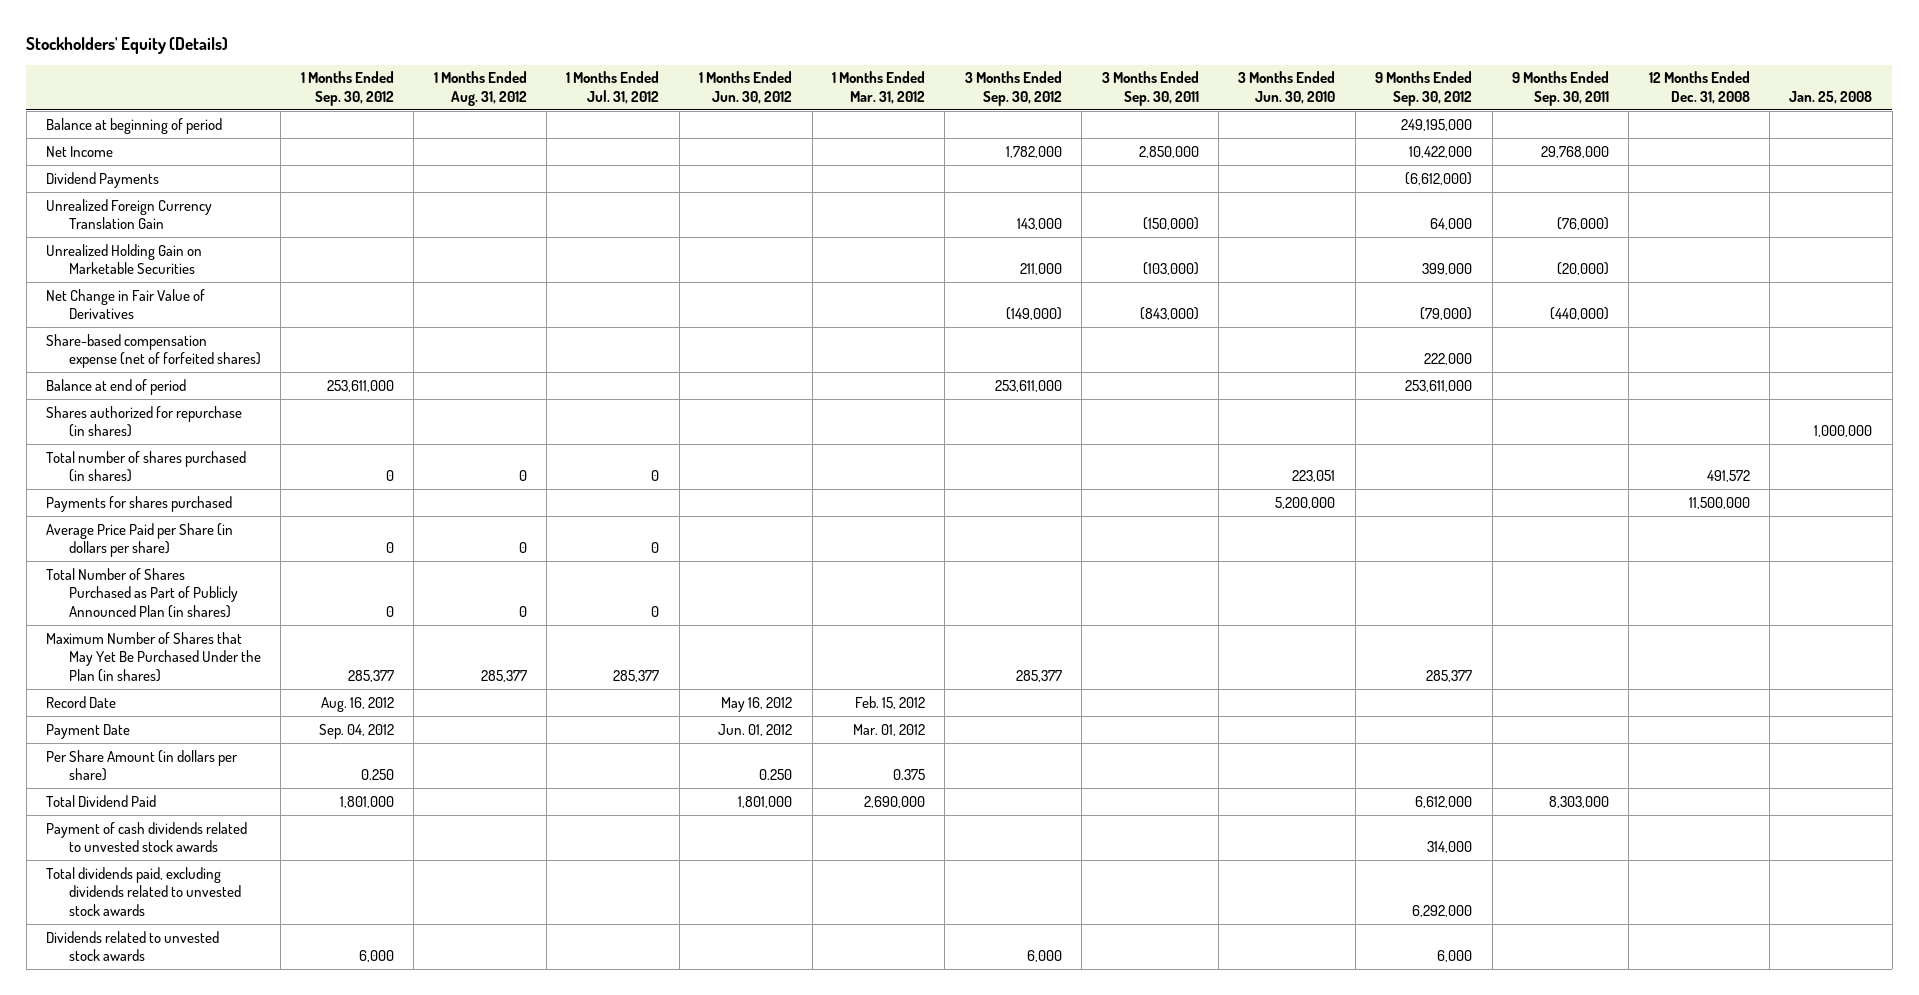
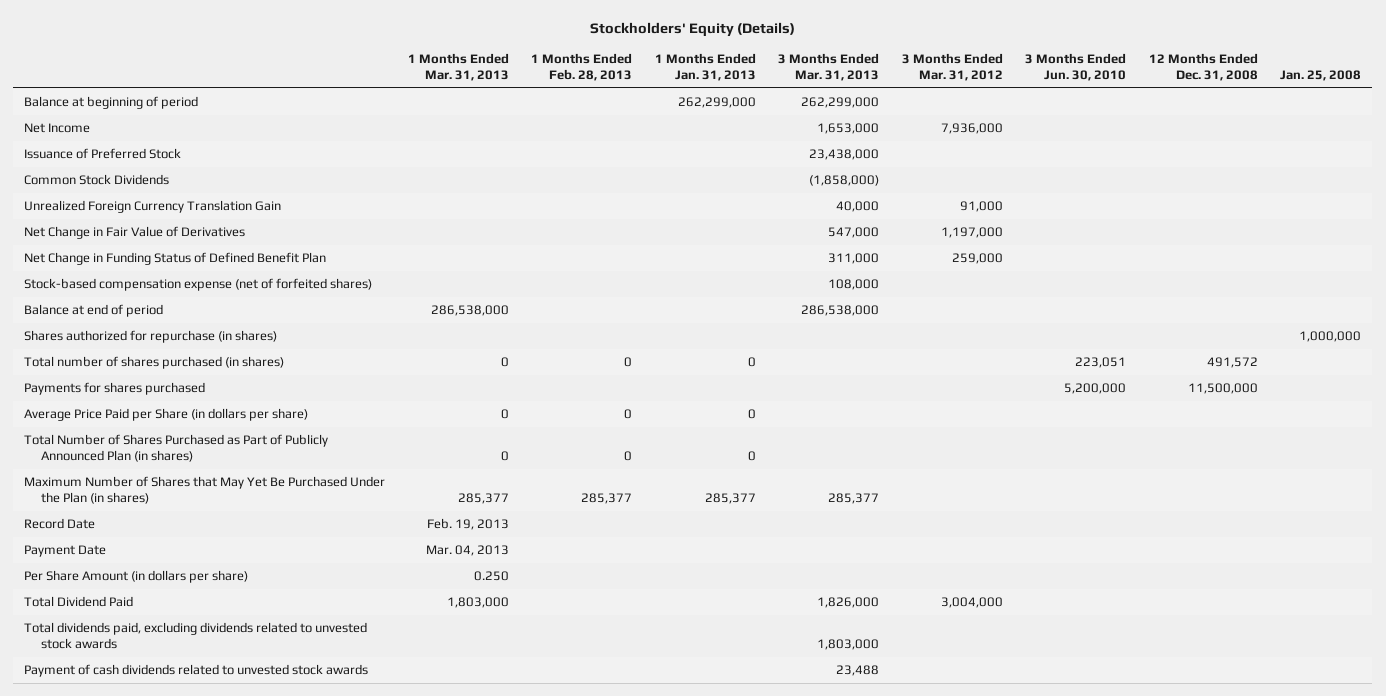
[300,71,394,106] 1 Months Ended Sep. 30, 2012 -> none
[433,71,527,106] 1 Months Ended Aug. 31, 2012 -> none
[566,71,660,104] 1 Months Ended Jul. 31, 2012 -> none
[699,71,793,104] 1 Months Ended Jun. 30, 2012 -> none
[831,71,925,104] 1 Months Ended Mar. 31, 2012 -> none
[964,71,1062,106] 3 Months Ended Sep. 30, 2012 -> none
[1101,71,1199,106] 3 Months Ended Sep. 30, 2011 -> none
[1375,71,1473,106] 9 Months Ended Sep. 30, 2012 -> none
[1511,71,1609,106] 9 Months Ended Sep. 30, 2011 -> none
none -> [407,52,509,81] 1 Months Ended Mar. 31, 2013
none -> [531,52,633,81] 1 Months Ended Feb. 28, 2013
none -> [654,52,756,81] 1 Months Ended Jan. 31, 2013
none -> [778,52,880,81] 3 Months Ended Mar. 31, 2013
none -> [901,52,1003,81] 3 Months Ended Mar. 31, 2012
[46,171,160,188] Dividend Payments -> none
none -> [24,147,182,159] Issuance of Preferred Stock
none -> [24,173,170,185] Common Stock Dividends
[46,243,203,275] Unrealized Holding Gain on Marketable Securities -> none
none -> [24,251,327,265] Net Change in Funding Status of Defined Benefit Plan
[46,333,262,369] Share-based compensation expense (net of forfeited shares) -> [24,277,373,291] Stock-based compensation expense (net of forfeited shares)
[46,930,220,962] Dividends related to unvested stock awards -> none
[46,821,248,853] Payment of cash dividends related to unvested stock awards -> [24,663,369,677] Payment of cash dividends related to unvested stock awards

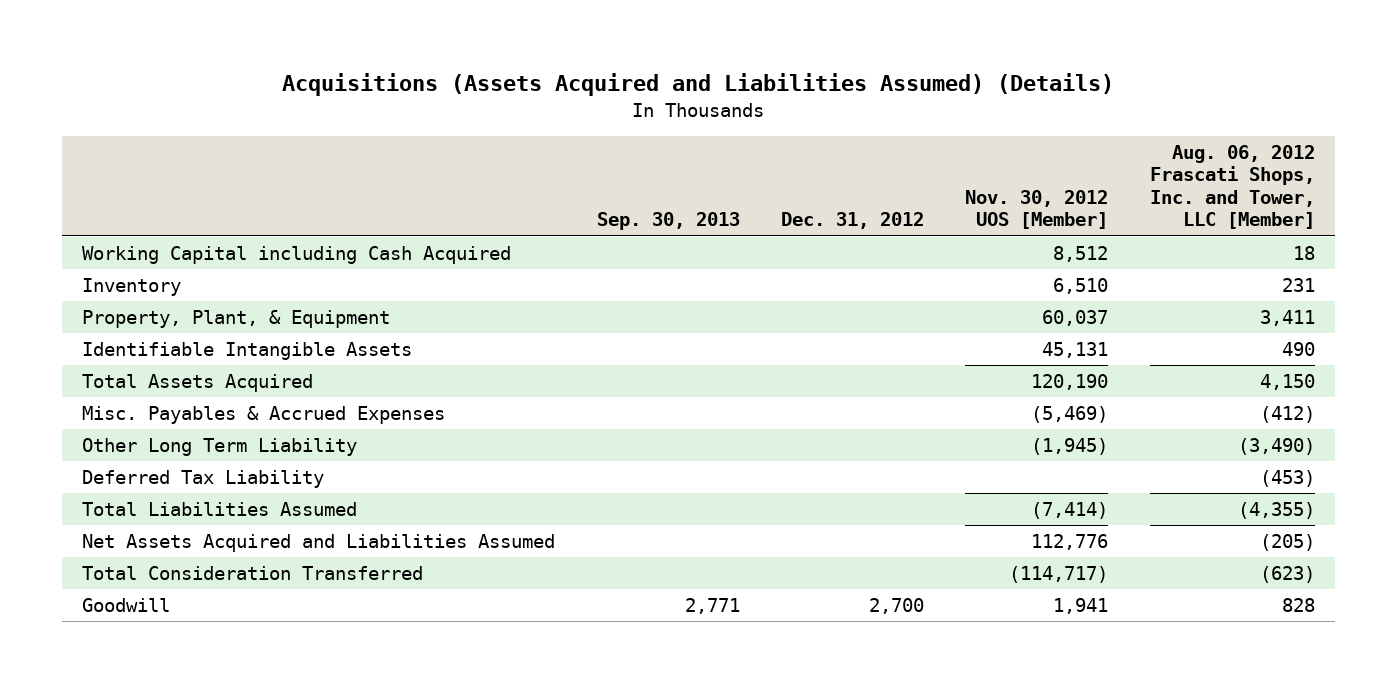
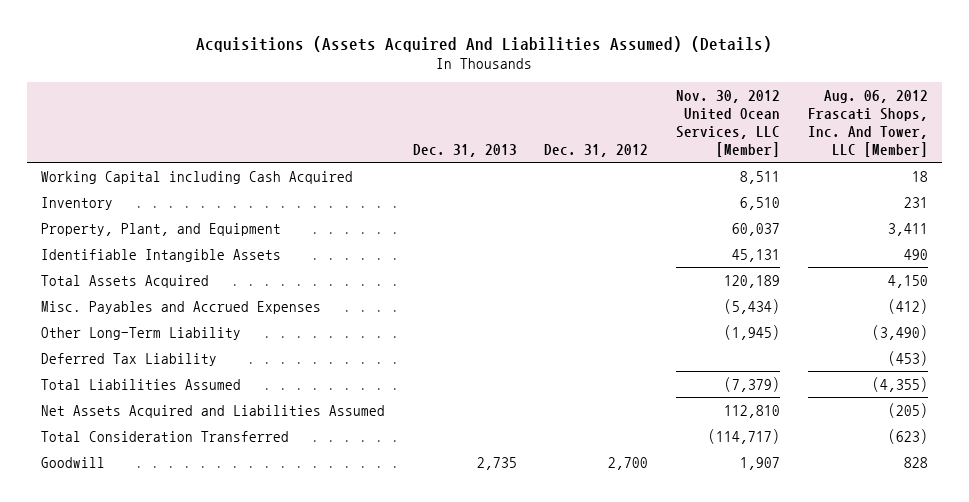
[282,73,1115,97] Acquisitions (Assets Acquired and Liabilities Assumed) (Details) -> [196,35,773,52] Acquisitions (Assets Acquired And Liabilities Assumed) (Details)
[596,212,740,231] Sep. 30, 2013 -> none
[965,189,1109,230] Nov. 30, 2012 UOS [Member] -> none
[1149,144,1315,230] Aug. 06, 2012 Frascati Shops, Inc. and Tower, LLC [Member] -> none
none -> [412,143,517,157] Dec. 31, 2013
none -> [676,90,781,157] Nov. 30, 2012 United Ocean Services, LLC [Member]
none -> [808,90,929,157] Aug. 06, 2012 Frascati Shops, Inc. And Tower, LLC [Member]
[82,310,391,329] Property, Plant, & Equipment -> [40,222,281,236] Property, Plant, and Equipment
[82,406,446,425] Misc. Payables & Accrued Expenses -> [40,300,321,314] Misc. Payables and Accrued Expenses
[82,438,358,457] Other Long Term Liability -> [40,326,241,340] Other Long-Term Liability

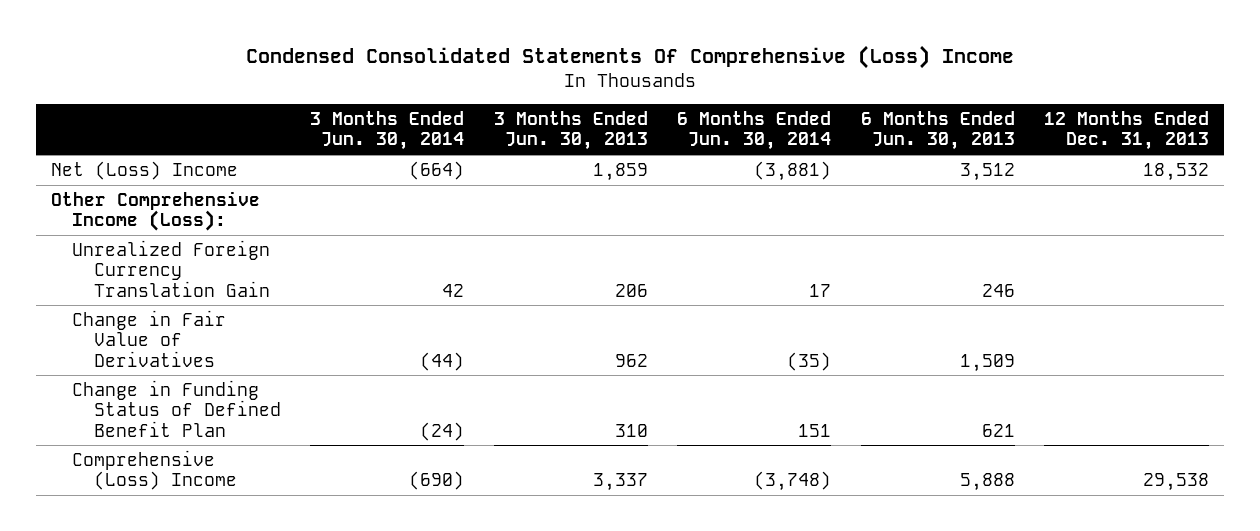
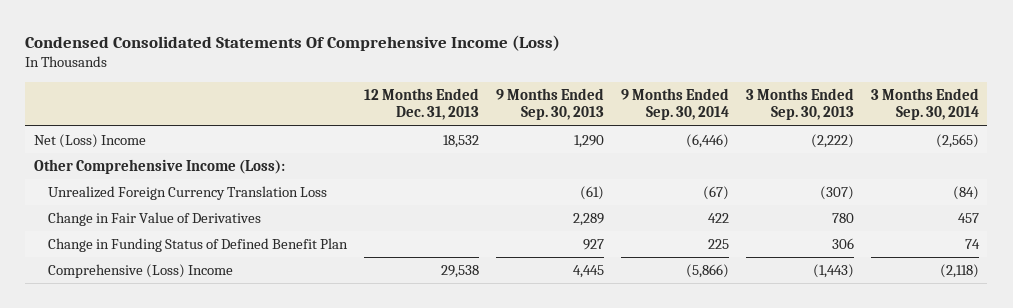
[246,45,1015,70] Condensed Consolidated Statements Of Comprehensive (Loss) Income -> [25,34,561,51] Condensed Consolidated Statements Of Comprehensive Income (Loss)
[310,111,465,151] 3 Months Ended Jun. 30, 2014 -> none
[493,111,648,151] 3 Months Ended Jun. 30, 2013 -> none
[677,111,832,151] 6 Months Ended Jun. 30, 2014 -> none
[860,111,1015,151] 6 Months Ended Jun. 30, 2013 -> none
none -> [496,87,605,121] 9 Months Ended Sep. 30, 2013
none -> [621,87,730,121] 9 Months Ended Sep. 30, 2014
none -> [746,87,855,121] 3 Months Ended Sep. 30, 2013
none -> [871,87,980,121] 3 Months Ended Sep. 30, 2014
[72,239,271,297] Unrealized Foreign Currency Translation Gain -> [48,186,328,201] Unrealized Foreign Currency Translation Loss

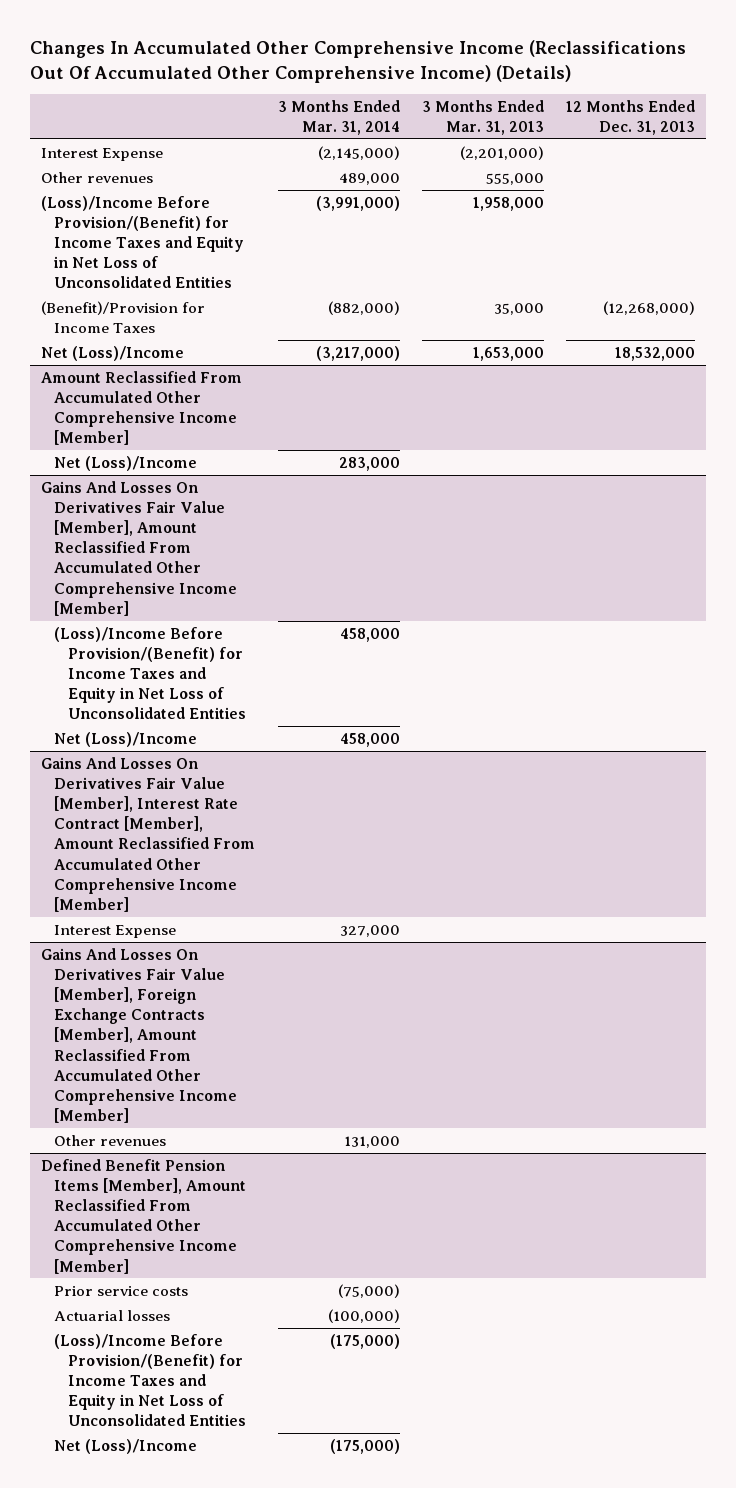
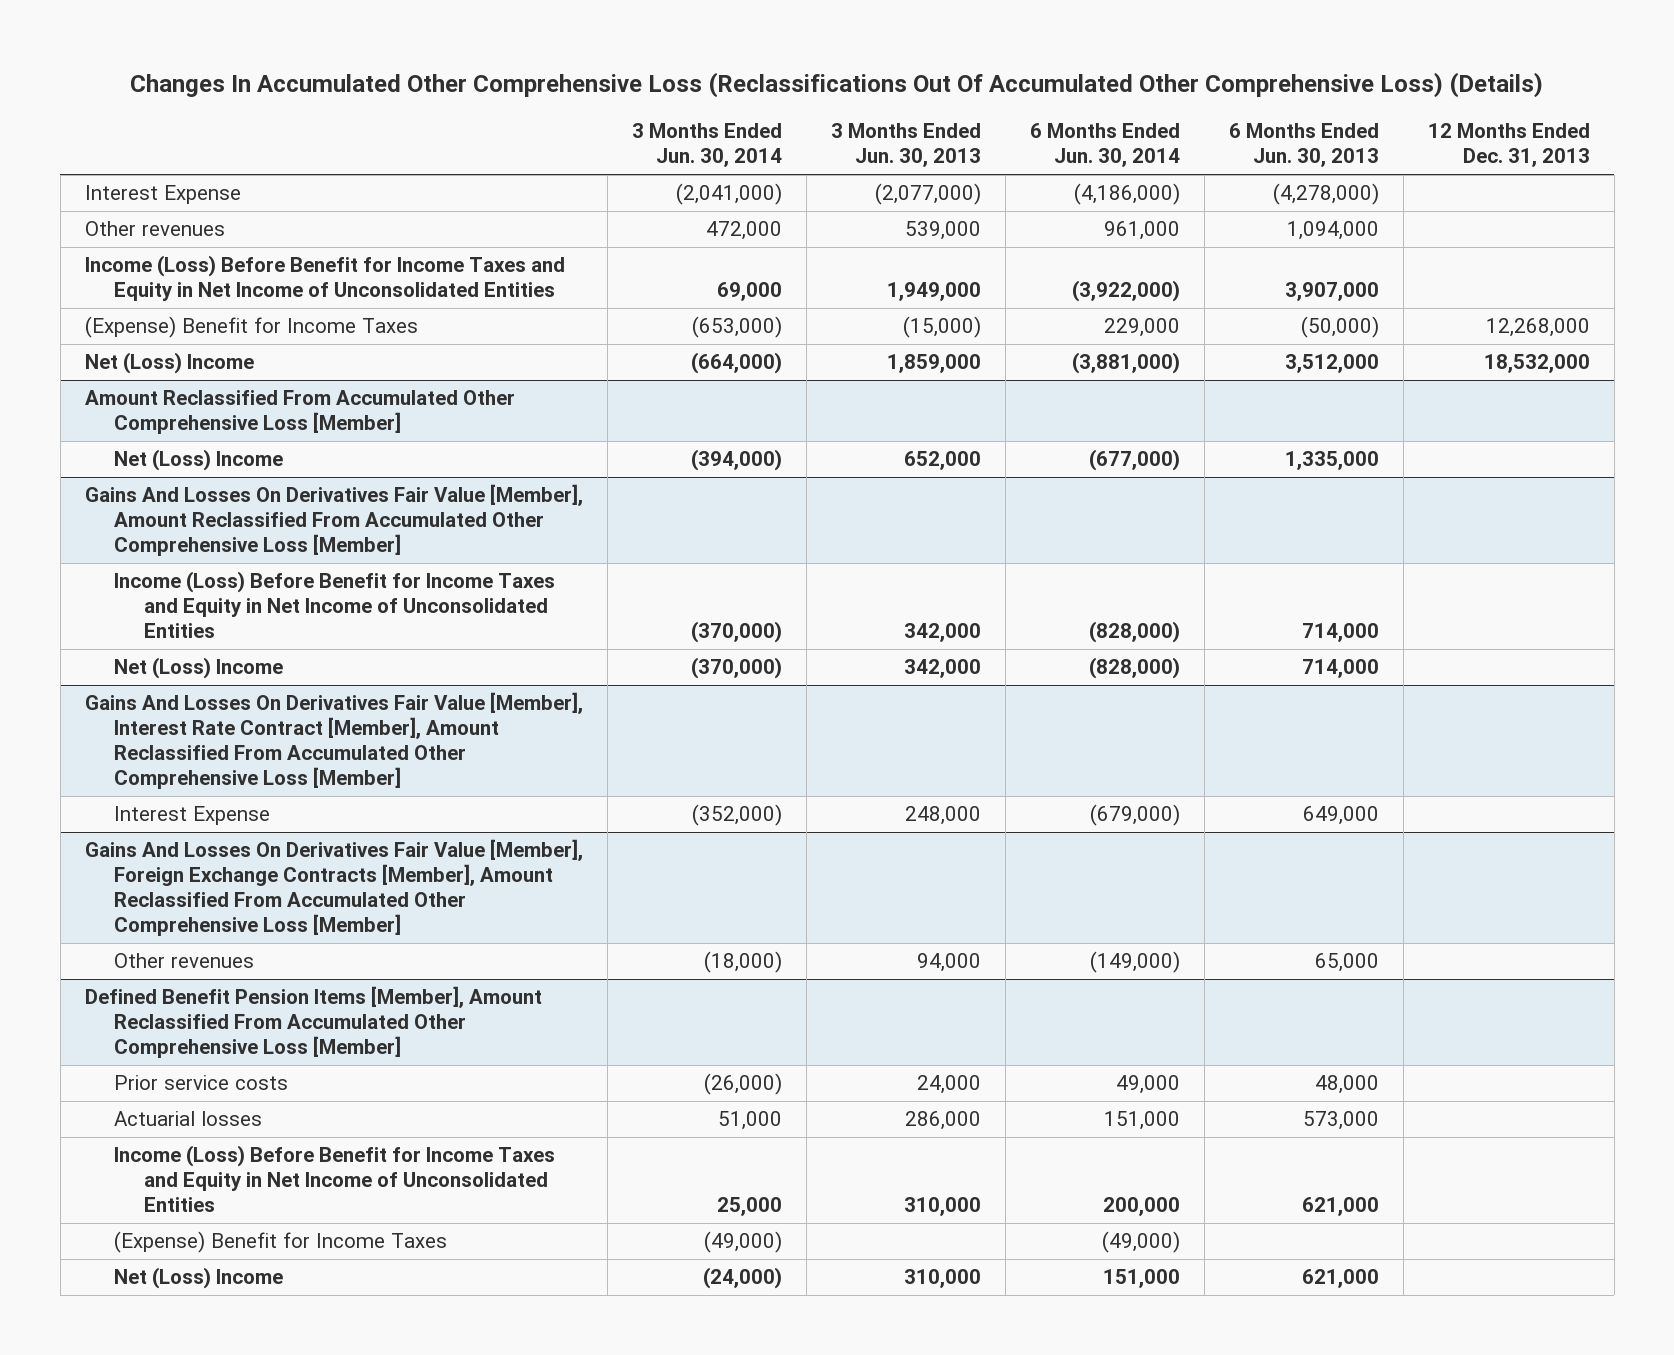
[30,40,687,83] Changes In Accumulated Other Comprehensive Income (Reclassifications Out Of Accumulated Other Comprehensive Income) (Details) -> [130,72,1544,99] Changes In Accumulated Other Comprehensive Loss (Reclassifications Out Of Accumulated Other Comprehensive Loss) (Details)
[277,99,400,136] 3 Months Ended Mar. 31, 2014 -> none
[421,99,544,136] 3 Months Ended Mar. 31, 2013 -> none
none -> [631,123,782,168] 3 Months Ended Jun. 30, 2014
none -> [830,123,981,168] 3 Months Ended Jun. 30, 2013
none -> [1029,123,1180,168] 6 Months Ended Jun. 30, 2014
none -> [1228,123,1379,168] 6 Months Ended Jun. 30, 2013
[41,195,245,289] (Loss)/Income Before Provision/(Benefit) for Income Taxes and Equity in Net Loss of Unconsolidated Entities -> [84,255,565,302] Income (Loss) Before Benefit for Income Taxes and Equity in Net Income of Unconsolidated Entities
[41,300,206,333] (Benefit)/Provision for Income Taxes -> [84,316,418,339] (Expense) Benefit for Income Taxes
[603,300,696,315] (12,268,000) -> [1485,318,1590,338] 12,268,000
[41,345,185,361] Net (Loss)/Income -> [84,352,254,375] Net (Loss) Income
[41,370,243,446] Amount Reclassified From Accumulated Other Comprehensive Income [Member] -> [84,390,515,435] Amount Reclassified From Accumulated Other Comprehensive Loss [Member]
[54,455,198,471] Net (Loss)/Income -> [114,449,284,472] Net (Loss) Income
[41,480,238,616] Gains And Losses On Derivatives Fair Value [Member], Amount Reclassified From Accumulated Other Comprehensive Income [Member] -> [84,484,583,557] Gains And Losses On Derivatives Fair Value [Member], Amount Reclassified From Accumulated Other Comprehensive Loss [Member]
[54,626,246,720] (Loss)/Income Before Provision/(Benefit) for Income Taxes and Equity in Net Loss of Unconsolidated Entities -> [114,571,556,639] Income (Loss) Before Benefit for Income Taxes and Equity in Net Income of Unconsolidated Entities
[54,731,198,747] Net (Loss)/Income -> [114,657,284,680] Net (Loss) Income
[41,756,256,912] Gains And Losses On Derivatives Fair Value [Member], Interest Rate Contract [Member], Amount Reclassified From Accumulated Other Comprehensive Income [Member] -> [84,692,583,790] Gains And Losses On Derivatives Fair Value [Member], Interest Rate Contract [Member], Amount Reclassified From Accumulated Other Comprehensive Loss [Member]
[41,947,238,1124] Gains And Losses On Derivatives Fair Value [Member], Foreign Exchange Contracts [Member], Amount Reclassified From Accumulated Other Comprehensive Income [Member] -> [84,839,583,937] Gains And Losses On Derivatives Fair Value [Member], Foreign Exchange Contracts [Member], Amount Reclassified From Accumulated Other Comprehensive Loss [Member]
[41,1158,247,1274] Defined Benefit Pension Items [Member], Amount Reclassified From Accumulated Other Comprehensive Income [Member] -> [84,986,542,1059] Defined Benefit Pension Items [Member], Amount Reclassified From Accumulated Other Comprehensive Loss [Member]
[54,1333,246,1427] (Loss)/Income Before Provision/(Benefit) for Income Taxes and Equity in Net Loss of Unconsolidated Entities -> [114,1145,556,1213] Income (Loss) Before Benefit for Income Taxes and Equity in Net Income of Unconsolidated Entities
none -> [114,1231,448,1254] (Expense) Benefit for Income Taxes
[54,1438,198,1454] Net (Loss)/Income -> [114,1267,284,1290] Net (Loss) Income

